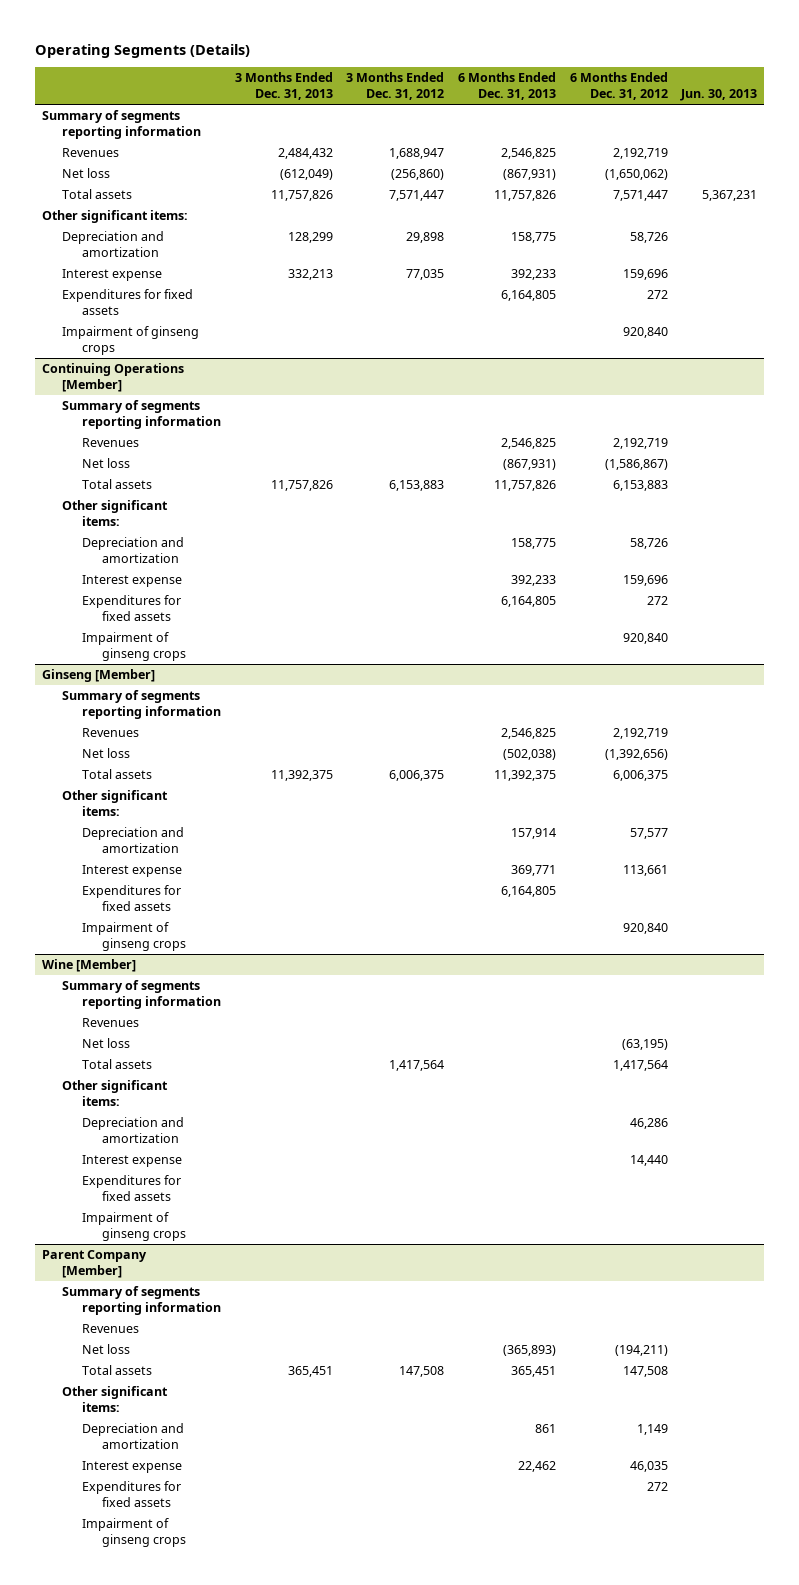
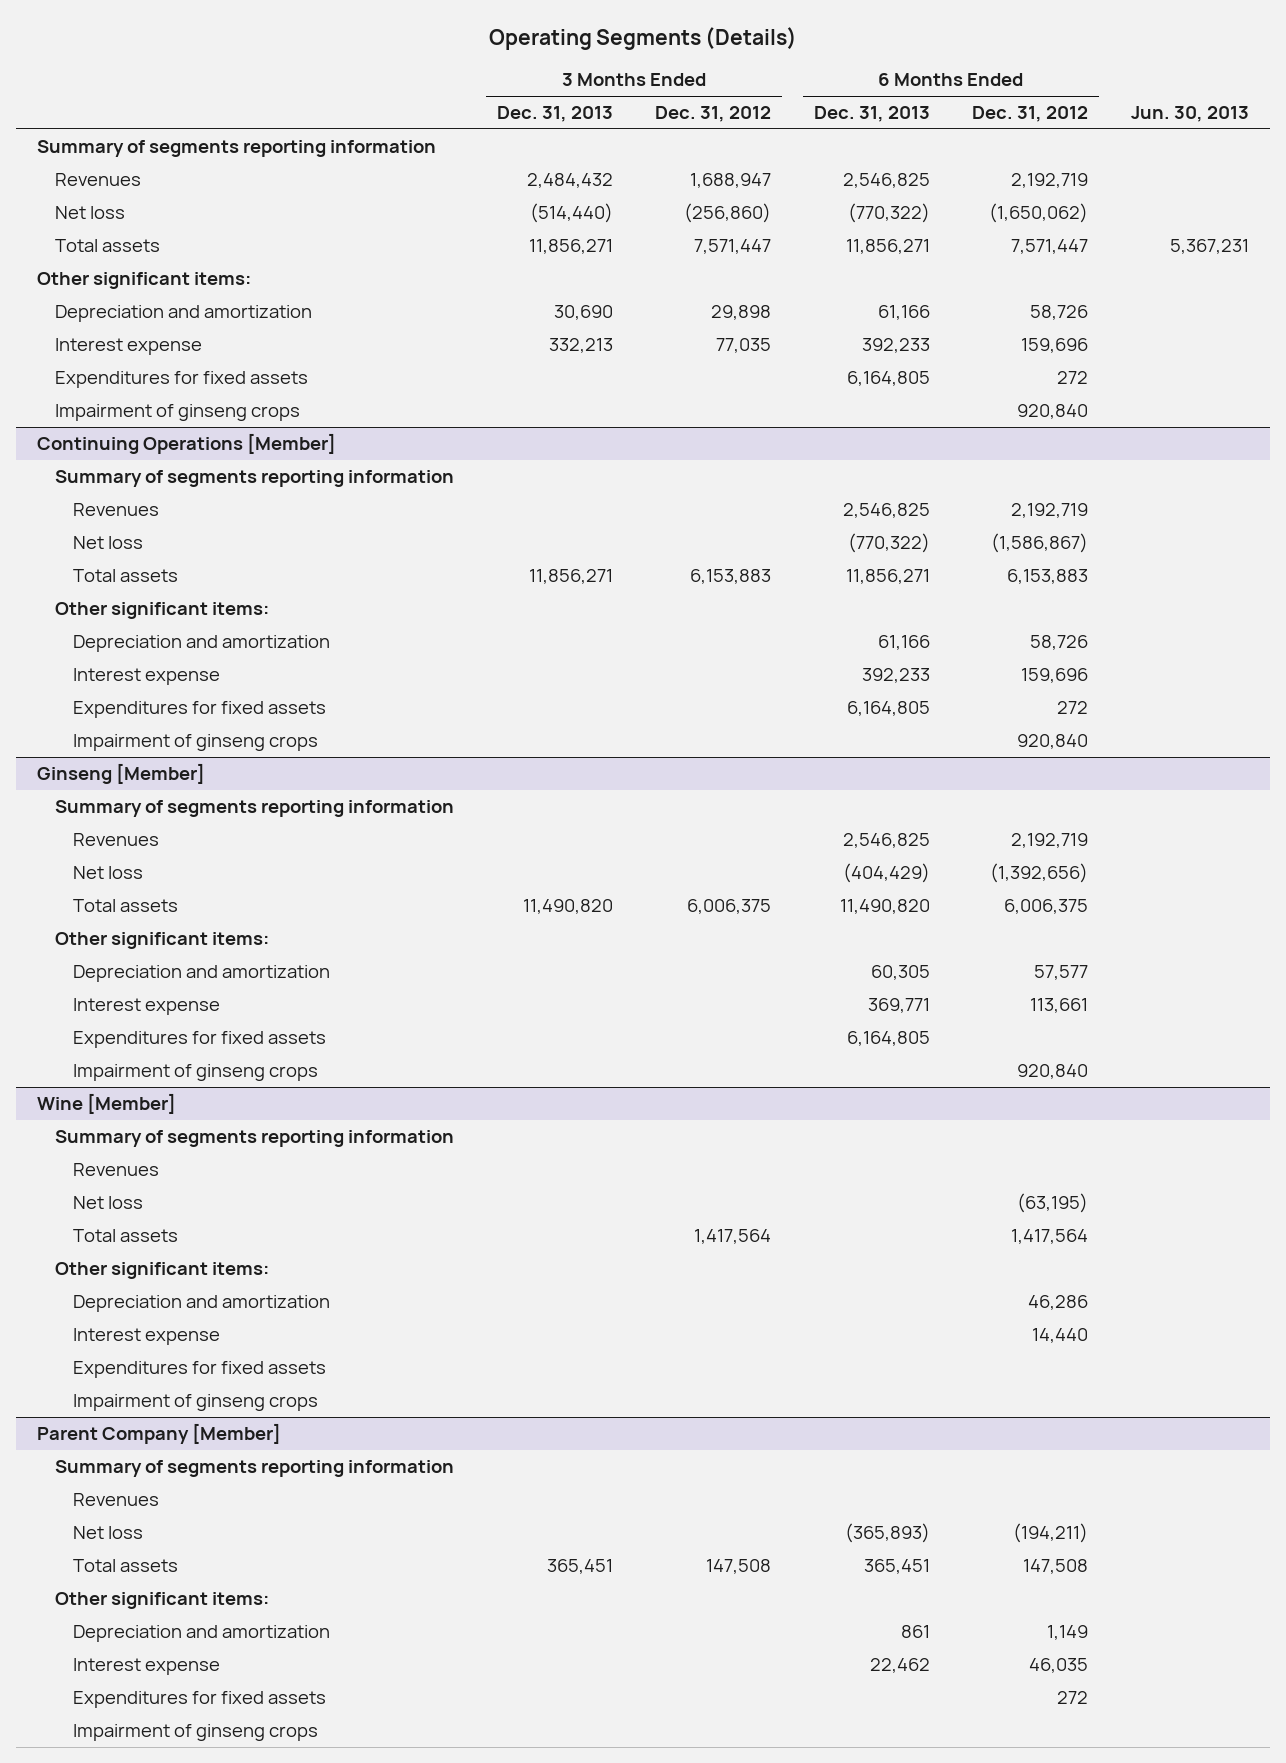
[279,168,333,180] (612,049) -> [529,203,613,224] (514,440)
[502,168,556,180] (867,931) -> [847,203,930,224] (770,322)
[270,189,333,201] 11,757,826 -> [528,239,613,255] 11,856,271
[493,189,556,201] 11,757,826 -> [845,239,930,255] 11,856,271
[287,231,333,243] 128,299 -> [553,305,613,321] 30,690
[510,231,556,243] 158,775 -> [877,305,930,321] 61,166
[502,458,556,470] (867,931) -> [847,533,930,554] (770,322)
[270,479,333,491] 11,757,826 -> [528,569,613,585] 11,856,271
[493,479,556,491] 11,757,826 -> [845,569,930,585] 11,856,271
[510,537,556,549] 158,775 -> [877,635,930,651] 61,166
[502,748,556,760] (502,038) -> [842,863,930,884] (404,429)
[270,769,333,781] 11,392,375 -> [522,899,613,915] 11,490,820
[493,769,556,781] 11,392,375 -> [839,899,930,915] 11,490,820
[510,827,556,839] 157,914 -> [870,965,930,981] 60,305

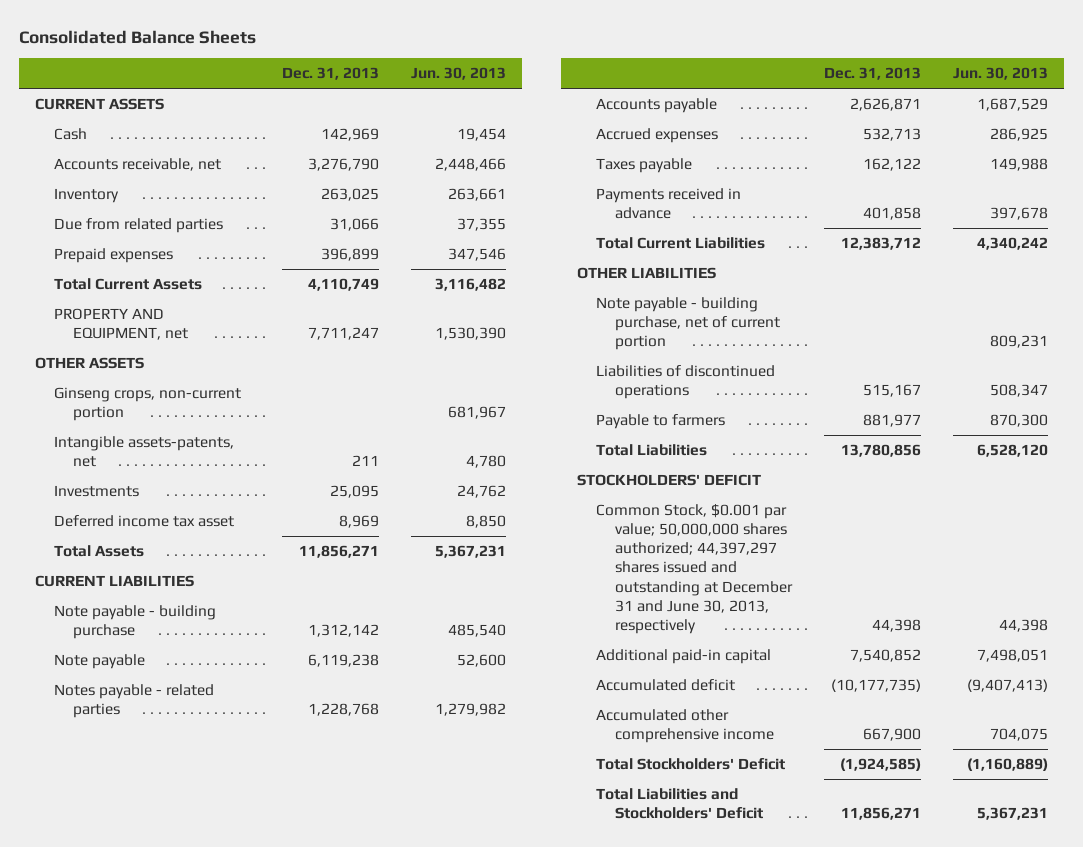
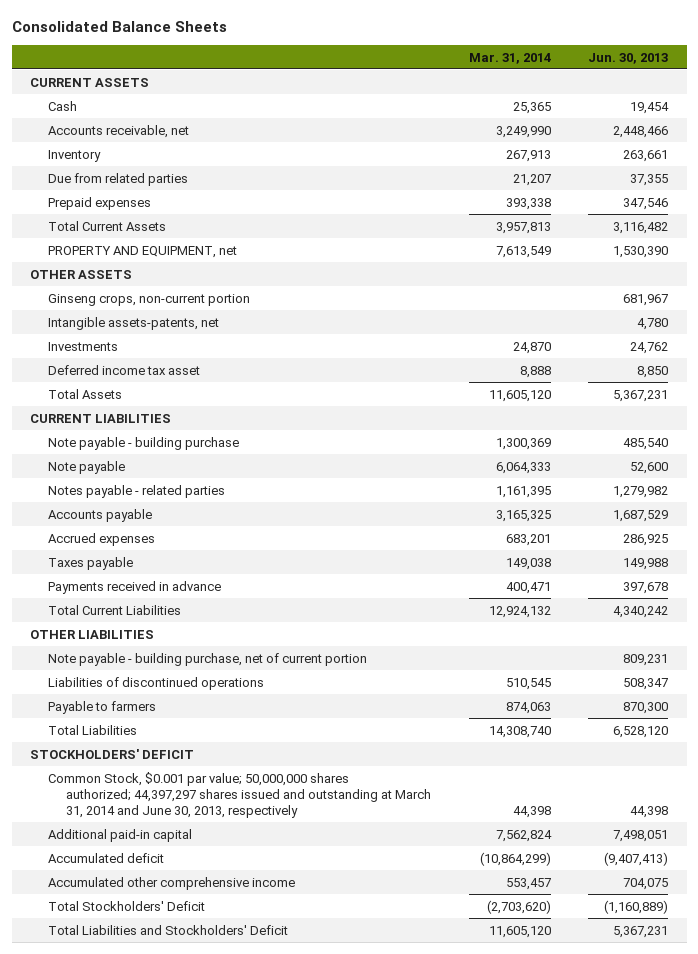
[282,67,380,81] Dec. 31, 2013 -> none
none -> [468,52,551,64] Mar. 31, 2014
[596,503,794,634] Common Stock, $0.001 par value; 50,000,000 shares authorized; 44,397,297 shares issued and outstanding at December 31 and June 30, 2013, respectively -> [48,771,431,819] Common Stock, $0.001 par value; 50,000,000 shares authorized; 44,397,297 shares issued and outstanding at March 31, 2014 and June 30, 2013, respectively

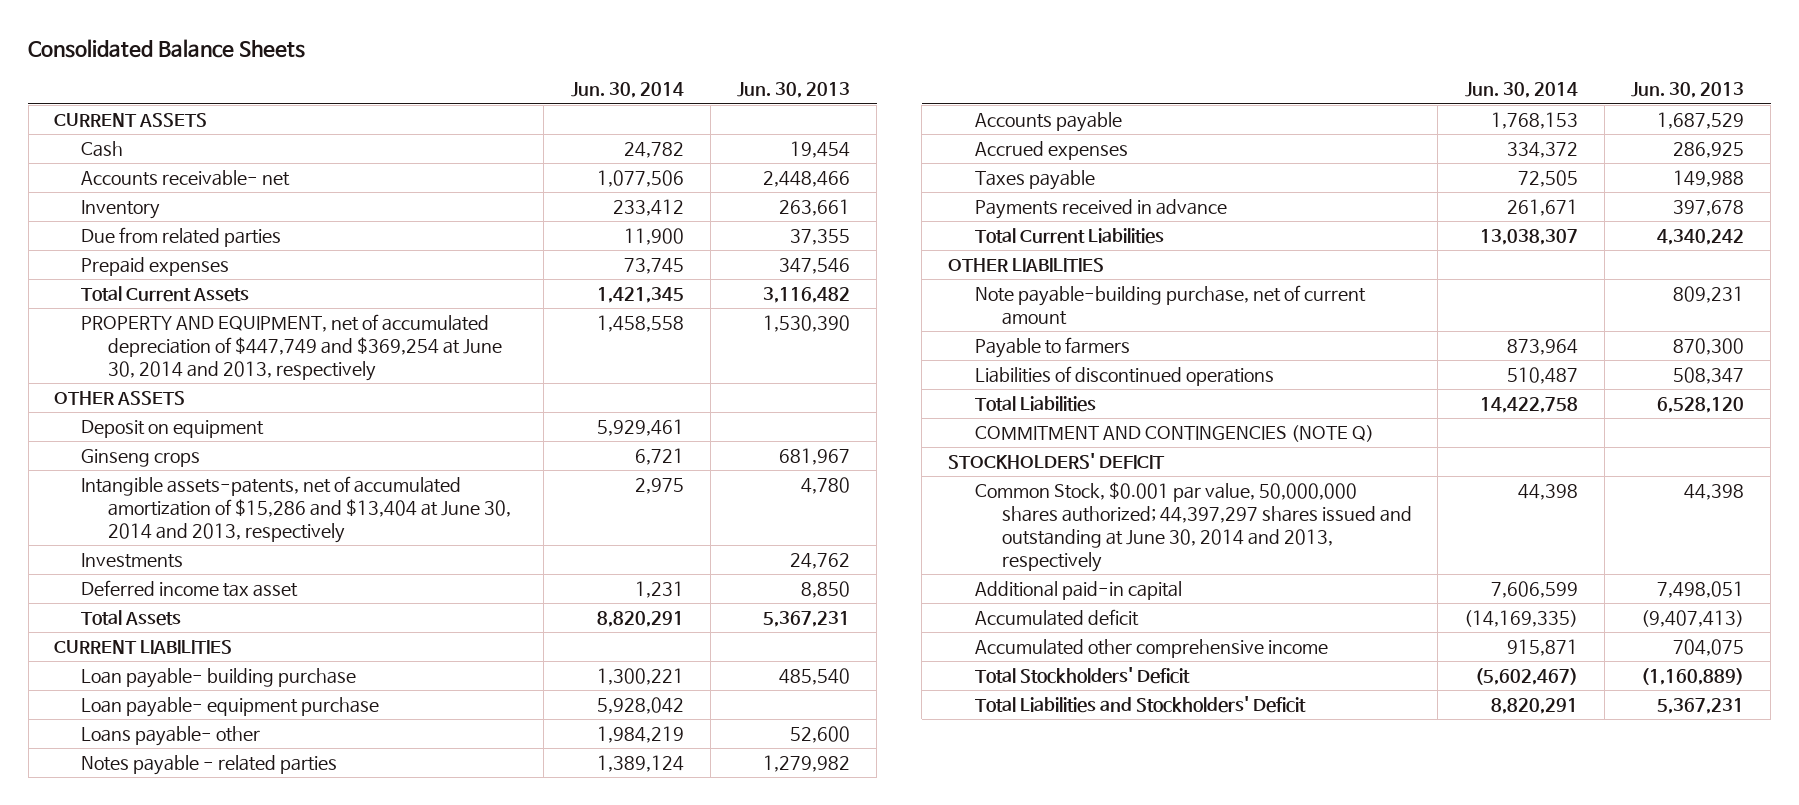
[468,52,551,64] Mar. 31, 2014 -> none
none -> [571,82,685,99] Jun. 30, 2014
[48,124,190,138] Accounts receivable, net -> [80,170,290,187] Accounts receivable- net
[48,245,238,258] PROPERTY AND EQUIPMENT, net -> [80,314,502,382] PROPERTY AND EQUIPMENT, net of accumulated depreciation of $447,749 and $369,254 at June 30, 2014 and 2013, respectively
none -> [80,420,264,439] Deposit on equipment
[48,293,251,306] Ginseng crops, non-current portion -> [80,449,200,468] Ginseng crops
[48,316,220,330] Intangible assets-patents, net -> [80,476,511,544] Intangible assets-patents, net of accumulated amortization of $15,286 and $13,404 at June 30, 2014 and 2013, respectively
[48,436,240,450] Note payable - building purchase -> [80,668,356,689] Loan payable- building purchase
none -> [80,697,379,718] Loan payable- equipment purchase
[48,460,126,474] Note payable -> [80,726,260,747] Loans payable- other
[48,652,368,666] Note payable - building purchase, net of current portion -> [974,285,1366,326] Note payable-building purchase, net of current amount
[48,676,265,690] Liabilities of discontinued operations -> [974,366,1274,387] Liabilities of discontinued operations
none -> [974,425,1374,443] COMMITMENT AND CONTINGENCIES (NOTE Q)
[48,771,431,819] Common Stock, $0.001 par value; 50,000,000 shares authorized; 44,397,297 shares issued and outstanding at March 31, 2014 and June 30, 2013, respectively -> [974,482,1412,573] Common Stock, $0.001 par value, 50,000,000 shares authorized; 44,397,297 shares issued and outstanding at June 30, 2014 and 2013, respectively

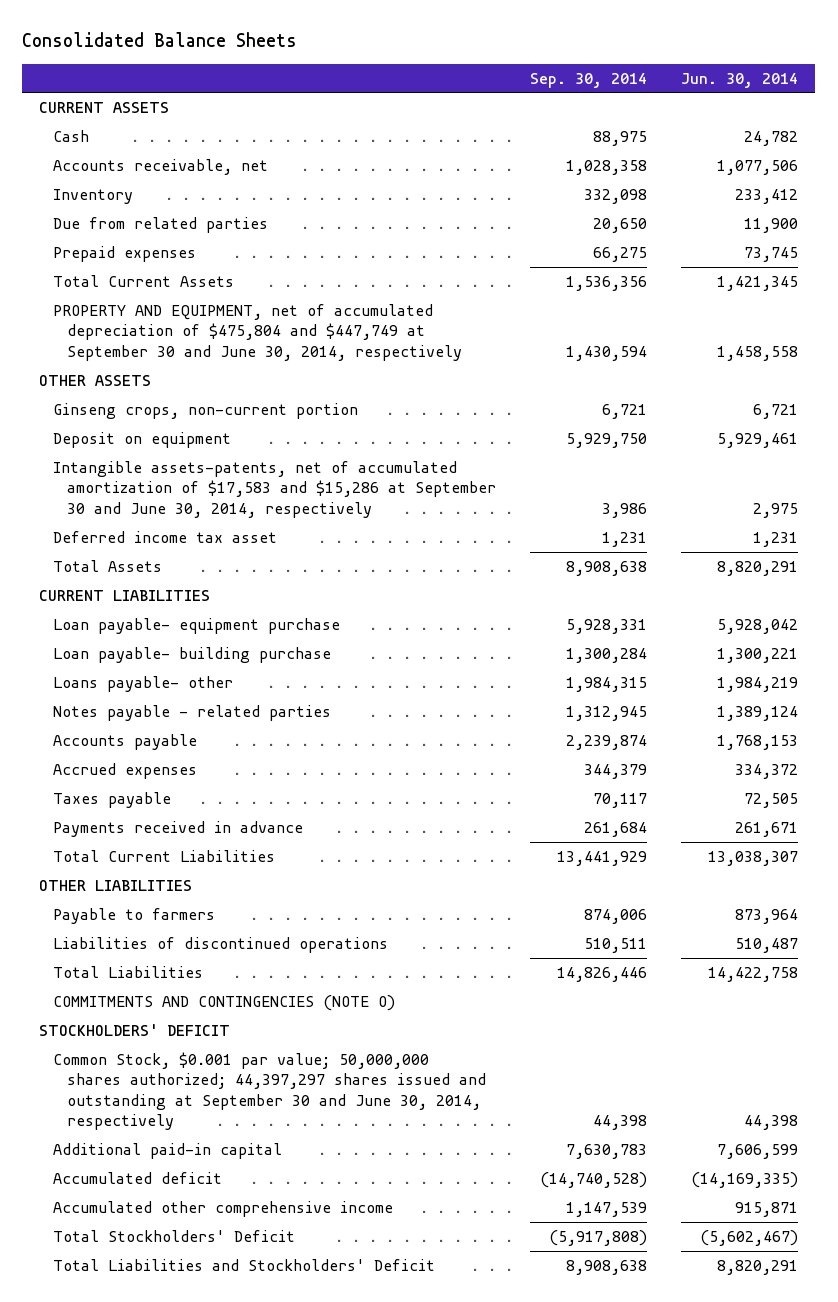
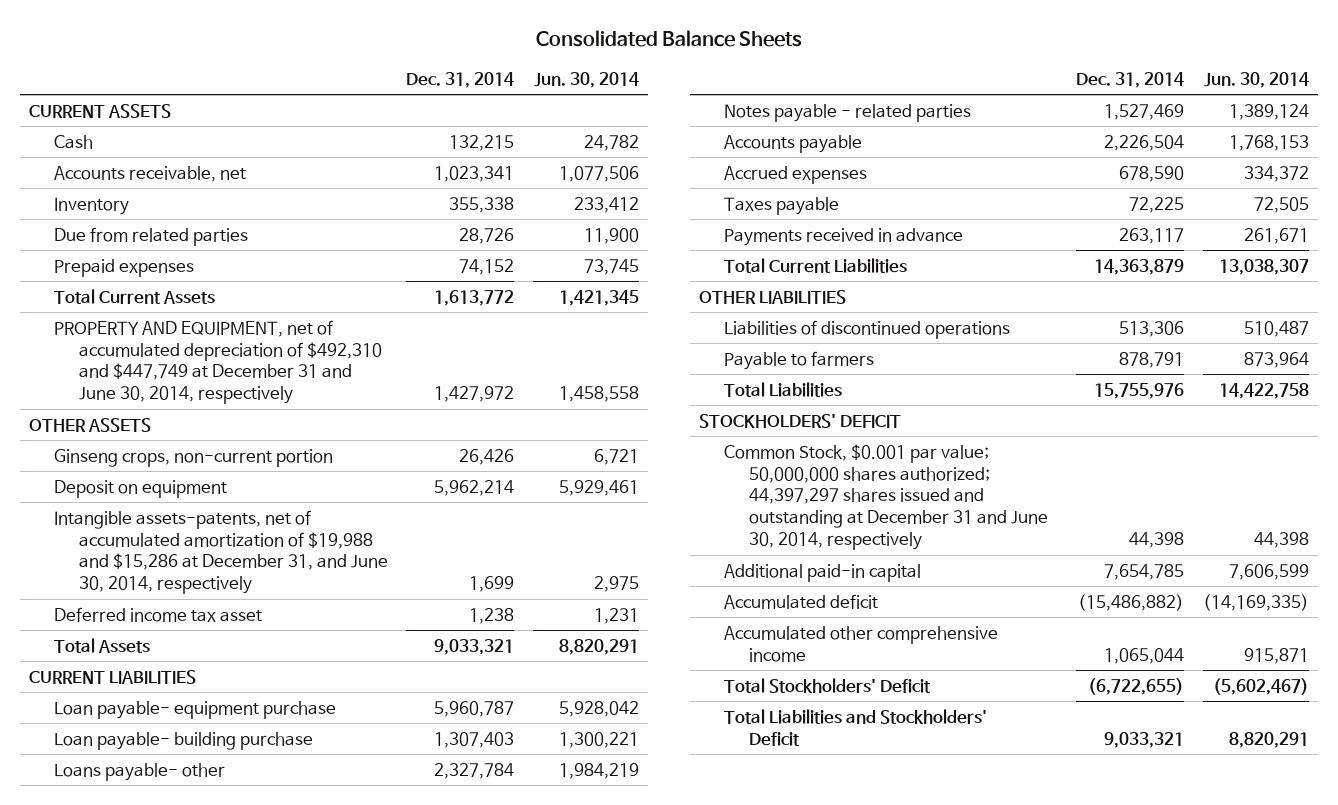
[529,72,647,88] Sep. 30, 2014 -> none
none -> [406,71,515,88] Dec. 31, 2014
[52,304,462,361] PROPERTY AND EQUIPMENT, net of accumulated depreciation of $475,804 and $447,749 at September 30 and June 30, 2014, respectively -> [53,319,382,405] PROPERTY AND EQUIPMENT, net of accumulated depreciation of $492,310 and $447,749 at December 31 and June 30, 2014, respectively
[52,461,496,518] Intangible assets-patents, net of accumulated amortization of $17,583 and $15,286 at September 30 and June 30, 2014, respectively -> [53,509,388,595] Intangible assets-patents, net of accumulated amortization of $19,988 and $15,286 at December 31, and June 30, 2014, respectively
[52,908,215,925] Payable to farmers -> [724,350,875,370] Payable to farmers
[52,995,395,1012] COMMITMENTS AND CONTINGENCIES (NOTE O) -> none
[52,1052,486,1131] Common Stock, $0.001 par value; 50,000,000 shares authorized; 44,397,297 shares issued and outstanding at September 30 and June 30, 2014, respectively -> [724,443,1048,551] Common Stock, $0.001 par value; 50,000,000 shares authorized; 44,397,297 shares issued and outstanding at December 31 and June 30, 2014, respectively

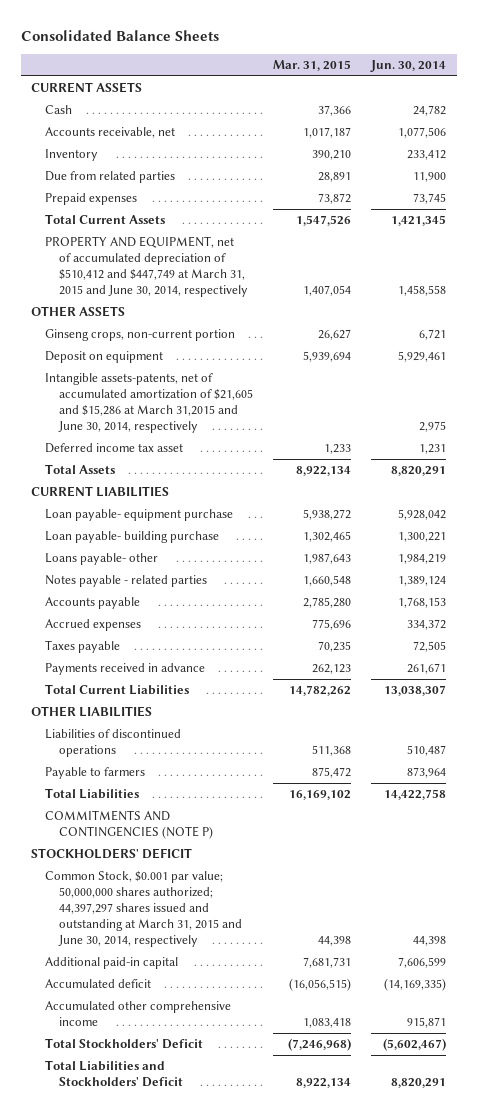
[406,71,515,88] Dec. 31, 2014 -> none
none -> [273,59,352,71] Mar. 31, 2015
[53,319,382,405] PROPERTY AND EQUIPMENT, net of accumulated depreciation of $492,310 and $447,749 at December 31 and June 30, 2014, respectively -> [45,236,249,298] PROPERTY AND EQUIPMENT, net of accumulated depreciation of $510,412 and $447,749 at March 31, 2015 and June 30, 2014, respectively
[53,509,388,595] Intangible assets-patents, net of accumulated amortization of $19,988 and $15,286 at December 31, and June 30, 2014, respectively -> [45,373,254,434] Intangible assets-patents, net of accumulated amortization of $21,605 and $15,286 at March 31,2015 and June 30, 2014, respectively
none -> [45,810,214,840] COMMITMENTS AND CONTINGENCIES (NOTE P)
[724,443,1048,551] Common Stock, $0.001 par value; 50,000,000 shares authorized; 44,397,297 shares issued and outstanding at December 31 and June 30, 2014, respectively -> [45,871,243,948] Common Stock, $0.001 par value; 50,000,000 shares authorized; 44,397,297 shares issued and outstanding at March 31, 2015 and June 30, 2014, respectively

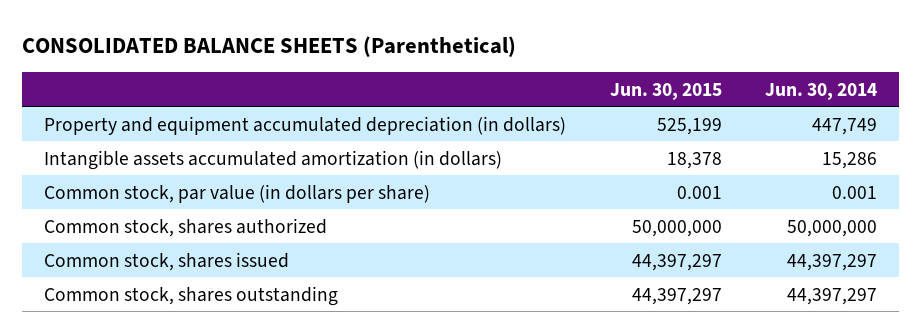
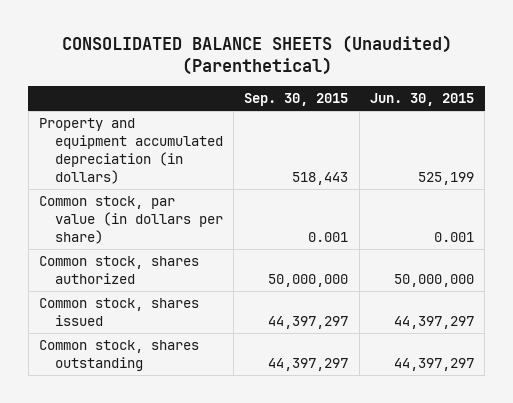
[22,35,517,57] CONSOLIDATED BALANCE SHEETS (Parenthetical) -> [61,35,452,76] CONSOLIDATED BALANCE SHEETS (Unaudited) (Parenthetical)
[765,82,878,100] Jun. 30, 2014 -> none
none -> [244,93,349,107] Sep. 30, 2015
[44,149,503,170] Intangible assets accumulated amortization (in dollars) -> none

